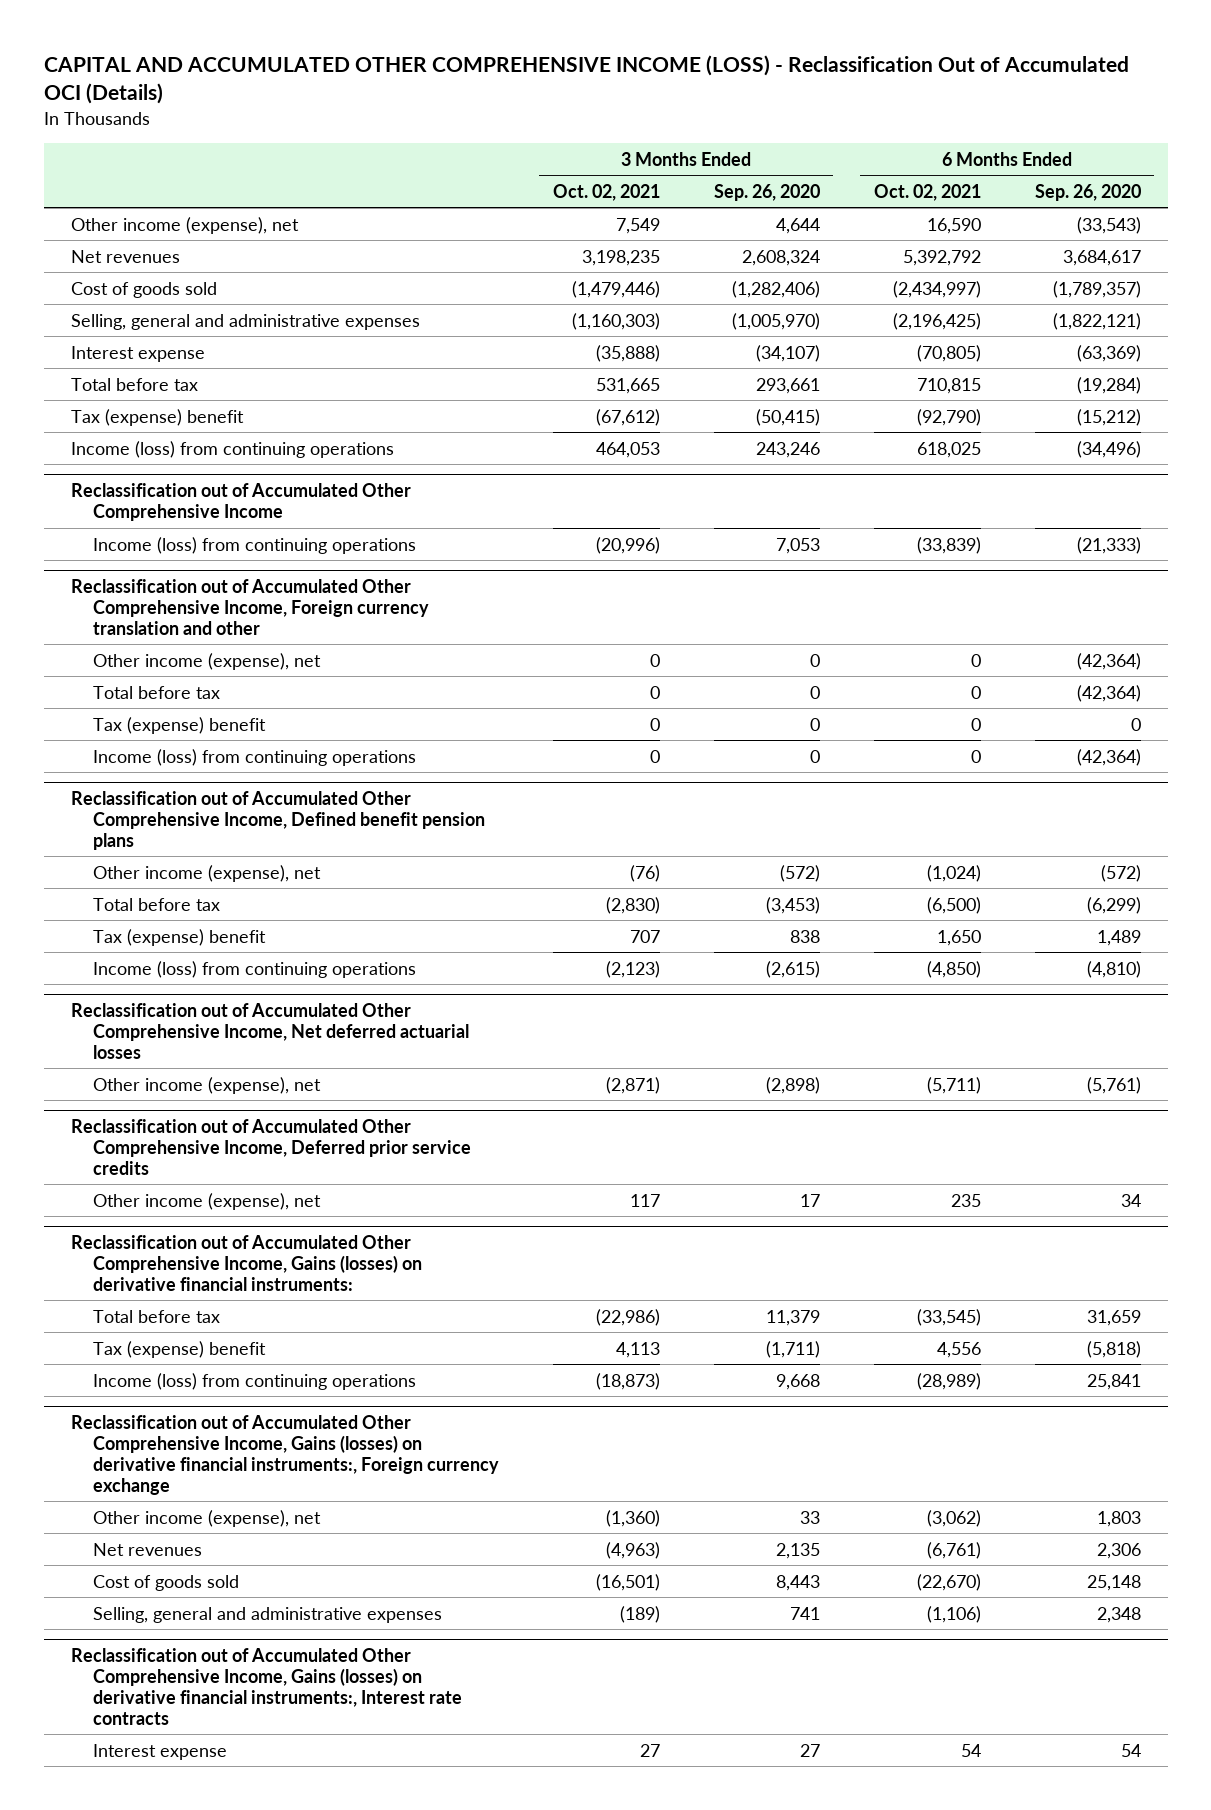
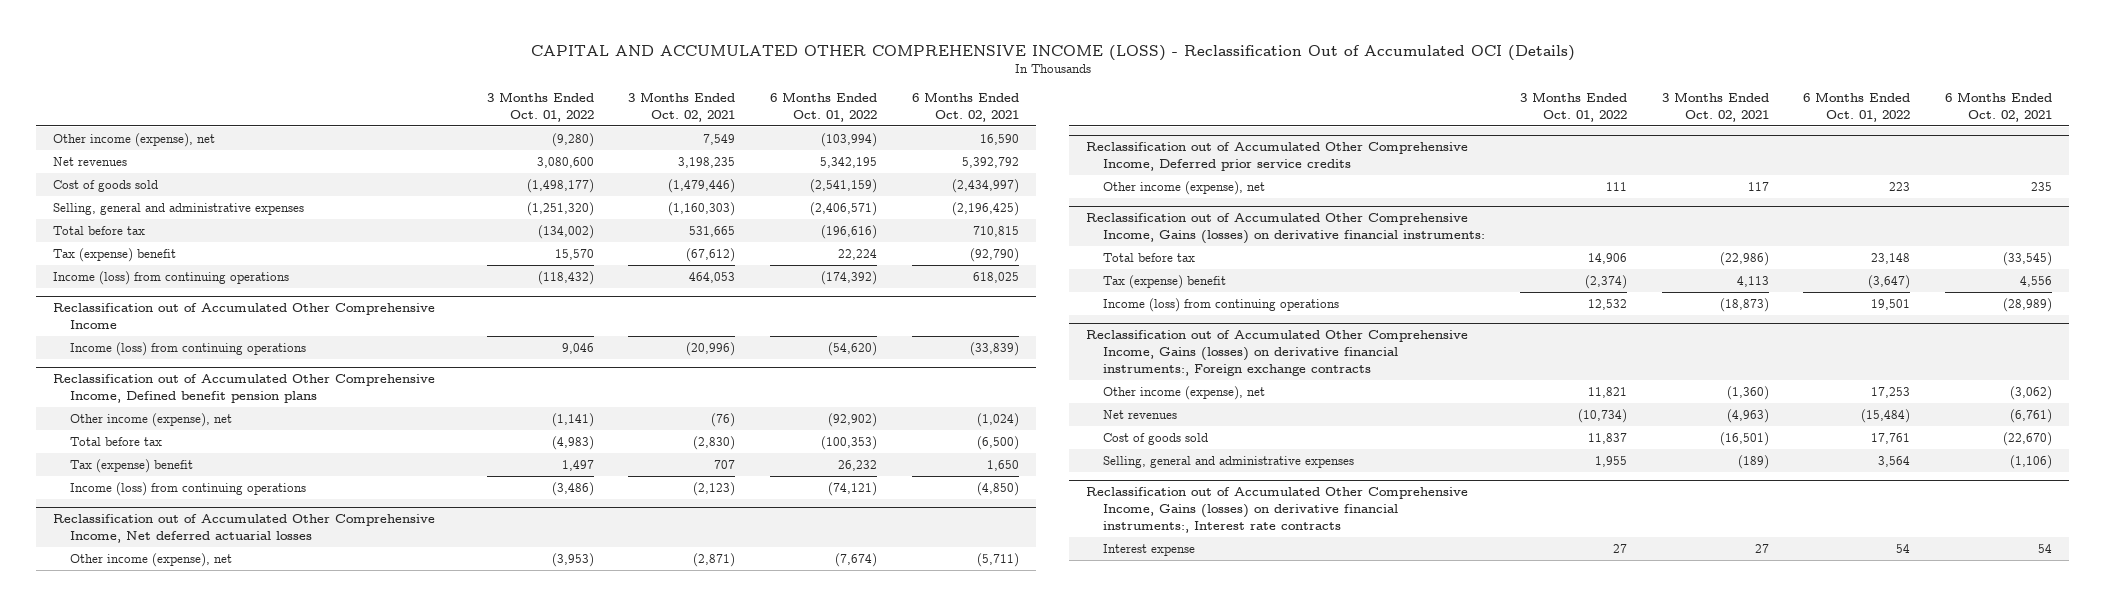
[713,183,820,201] Sep. 26, 2020 -> none
[1034,183,1141,201] Sep. 26, 2020 -> none
none -> [486,92,594,123] 3 Months Ended Oct. 01, 2022
none -> [770,92,878,123] 6 Months Ended Oct. 01, 2022
[70,345,205,362] Interest expense -> none
[70,579,429,636] Reclassification out of Accumulated Other Comprehensive Income, Foreign currency translation and other -> none
[92,652,321,670] Other income (expense), net -> none
[92,685,220,699] Total before tax -> none
[92,716,266,734] Tax (expense) benefit -> none
[92,748,416,766] Income (loss) from continuing operations -> none
[70,1415,499,1496] Reclassification out of Accumulated Other Comprehensive Income, Gains (losses) on derivative financial instruments:, Foreign currency exchange -> [1086,330,1469,377] Reclassification out of Accumulated Other Comprehensive Income, Gains (losses) on derivative financial instruments:, Foreign exchange contracts

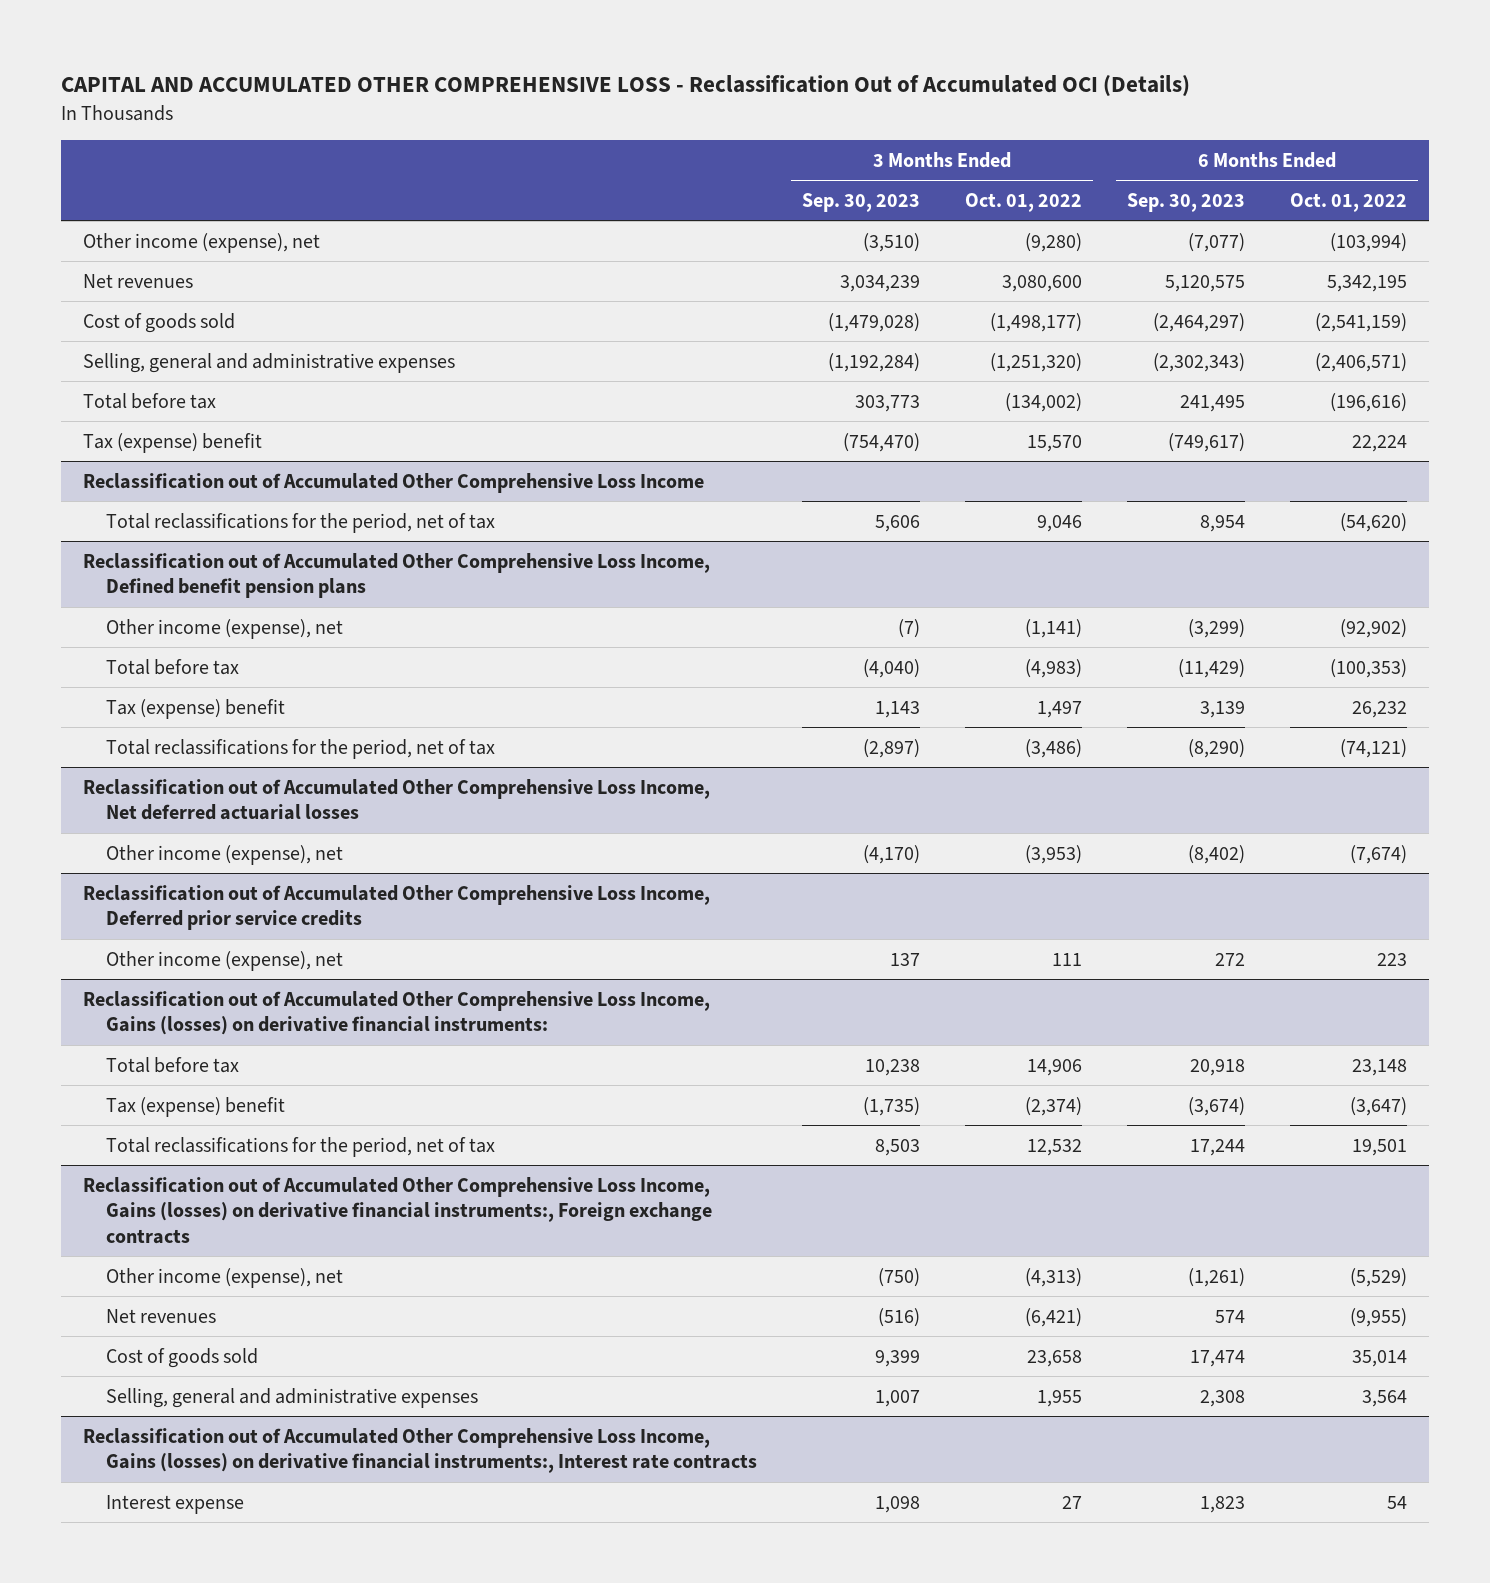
[530,44,1575,61] CAPITAL AND ACCUMULATED OTHER COMPREHENSIVE INCOME (LOSS) - Reclassification Out of Accumulated OCI (Details) -> [60,75,1190,98] CAPITAL AND ACCUMULATED OTHER COMPREHENSIVE LOSS - Reclassification Out of Accumulated OCI (Details)
[628,92,736,123] 3 Months Ended Oct. 02, 2021 -> none
[911,92,1019,123] 6 Months Ended Oct. 02, 2021 -> none
none -> [802,192,921,212] Sep. 30, 2023
none -> [1126,192,1245,212] Sep. 30, 2023
[53,270,290,285] Income (loss) from continuing operations -> none
[53,303,436,330] Reclassification out of Accumulated Other Comprehensive Income -> [83,472,705,493] Reclassification out of Accumulated Other Comprehensive Loss Income
[69,341,306,356] Income (loss) from continuing operations -> [106,512,496,533] Total reclassifications for the period, net of tax
[53,374,436,404] Reclassification out of Accumulated Other Comprehensive Income, Defined benefit pension plans -> [83,552,711,599] Reclassification out of Accumulated Other Comprehensive Loss Income, Defined benefit pension plans
[69,481,306,496] Income (loss) from continuing operations -> [106,738,496,759] Total reclassifications for the period, net of tax
[53,514,436,544] Reclassification out of Accumulated Other Comprehensive Income, Net deferred actuarial losses -> [83,778,711,821] Reclassification out of Accumulated Other Comprehensive Loss Income, Net deferred actuarial losses
[1086,142,1469,172] Reclassification out of Accumulated Other Comprehensive Income, Deferred prior service credits -> [83,884,711,931] Reclassification out of Accumulated Other Comprehensive Loss Income, Deferred prior service credits
[1086,213,1486,245] Reclassification out of Accumulated Other Comprehensive Income, Gains (losses) on derivative financial instruments: -> [83,990,711,1036] Reclassification out of Accumulated Other Comprehensive Loss Income, Gains (losses) on derivative financial instruments:
[1103,297,1340,312] Income (loss) from continuing operations -> [106,1136,496,1157] Total reclassifications for the period, net of tax
[1086,330,1469,377] Reclassification out of Accumulated Other Comprehensive Income, Gains (losses) on derivative financial instruments:, Foreign exchange contracts -> [83,1176,713,1244] Reclassification out of Accumulated Other Comprehensive Loss Income, Gains (losses) on derivative financial instruments:, Foreign exchange contracts
[1587,386,1627,398] 11,821 -> [1025,1267,1083,1287] (4,313)
[1871,386,1911,398] 17,253 -> [1349,1267,1407,1287] (5,529)
[1577,408,1627,423] (10,734) -> [1025,1307,1083,1327] (6,421)
[1861,408,1911,423] (15,484) -> [1349,1307,1407,1327] (9,955)
[1587,432,1627,444] 11,837 -> [1027,1349,1083,1367] 23,658
[1871,432,1911,444] 17,761 -> [1351,1349,1407,1367] 35,014
[1086,487,1469,534] Reclassification out of Accumulated Other Comprehensive Income, Gains (losses) on derivative financial instruments:, Interest rate contracts -> [83,1427,758,1474] Reclassification out of Accumulated Other Comprehensive Loss Income, Gains (losses) on derivative financial instruments:, Interest rate contracts

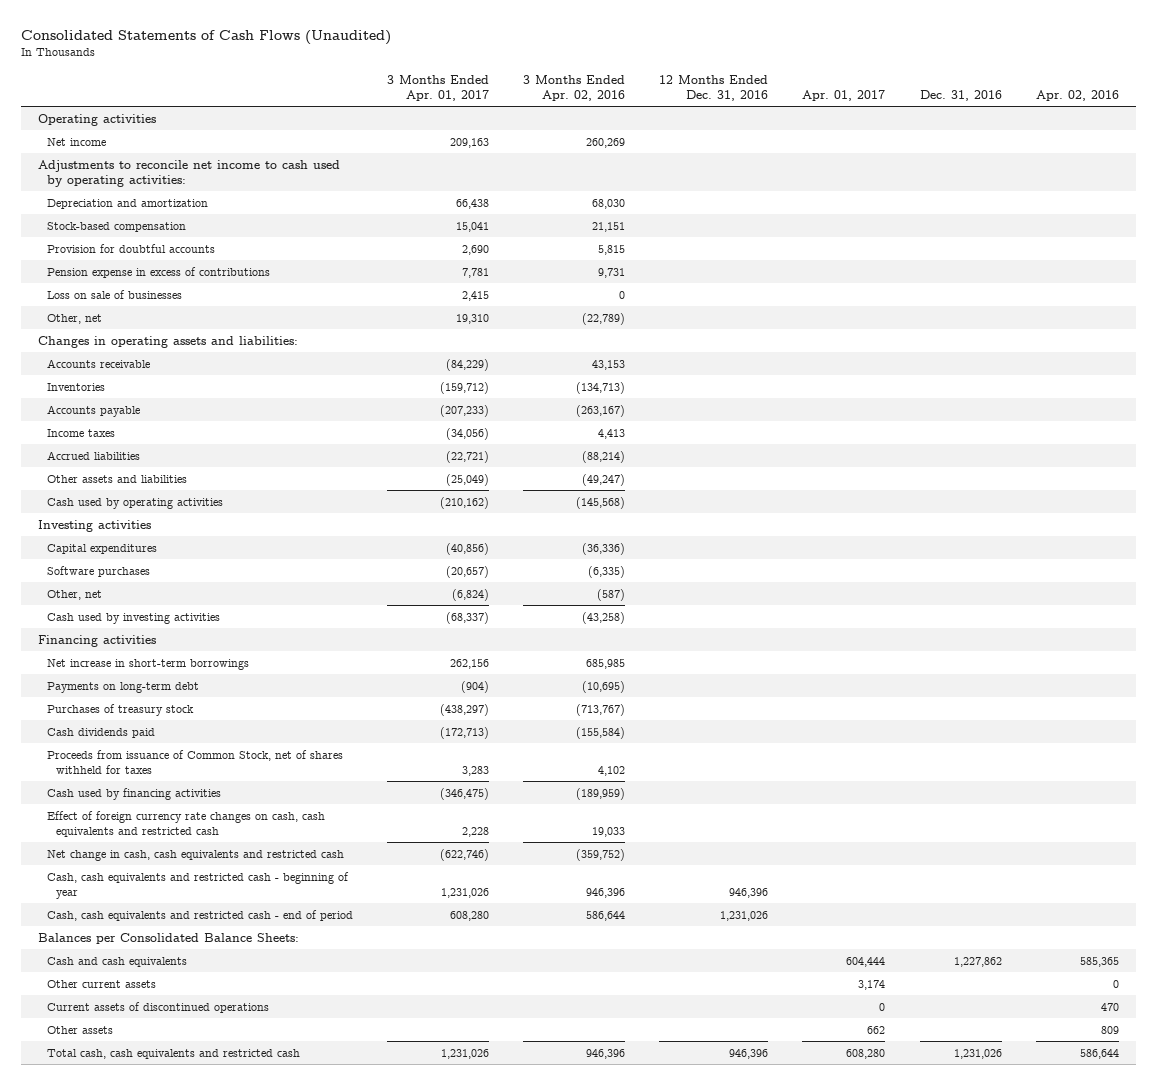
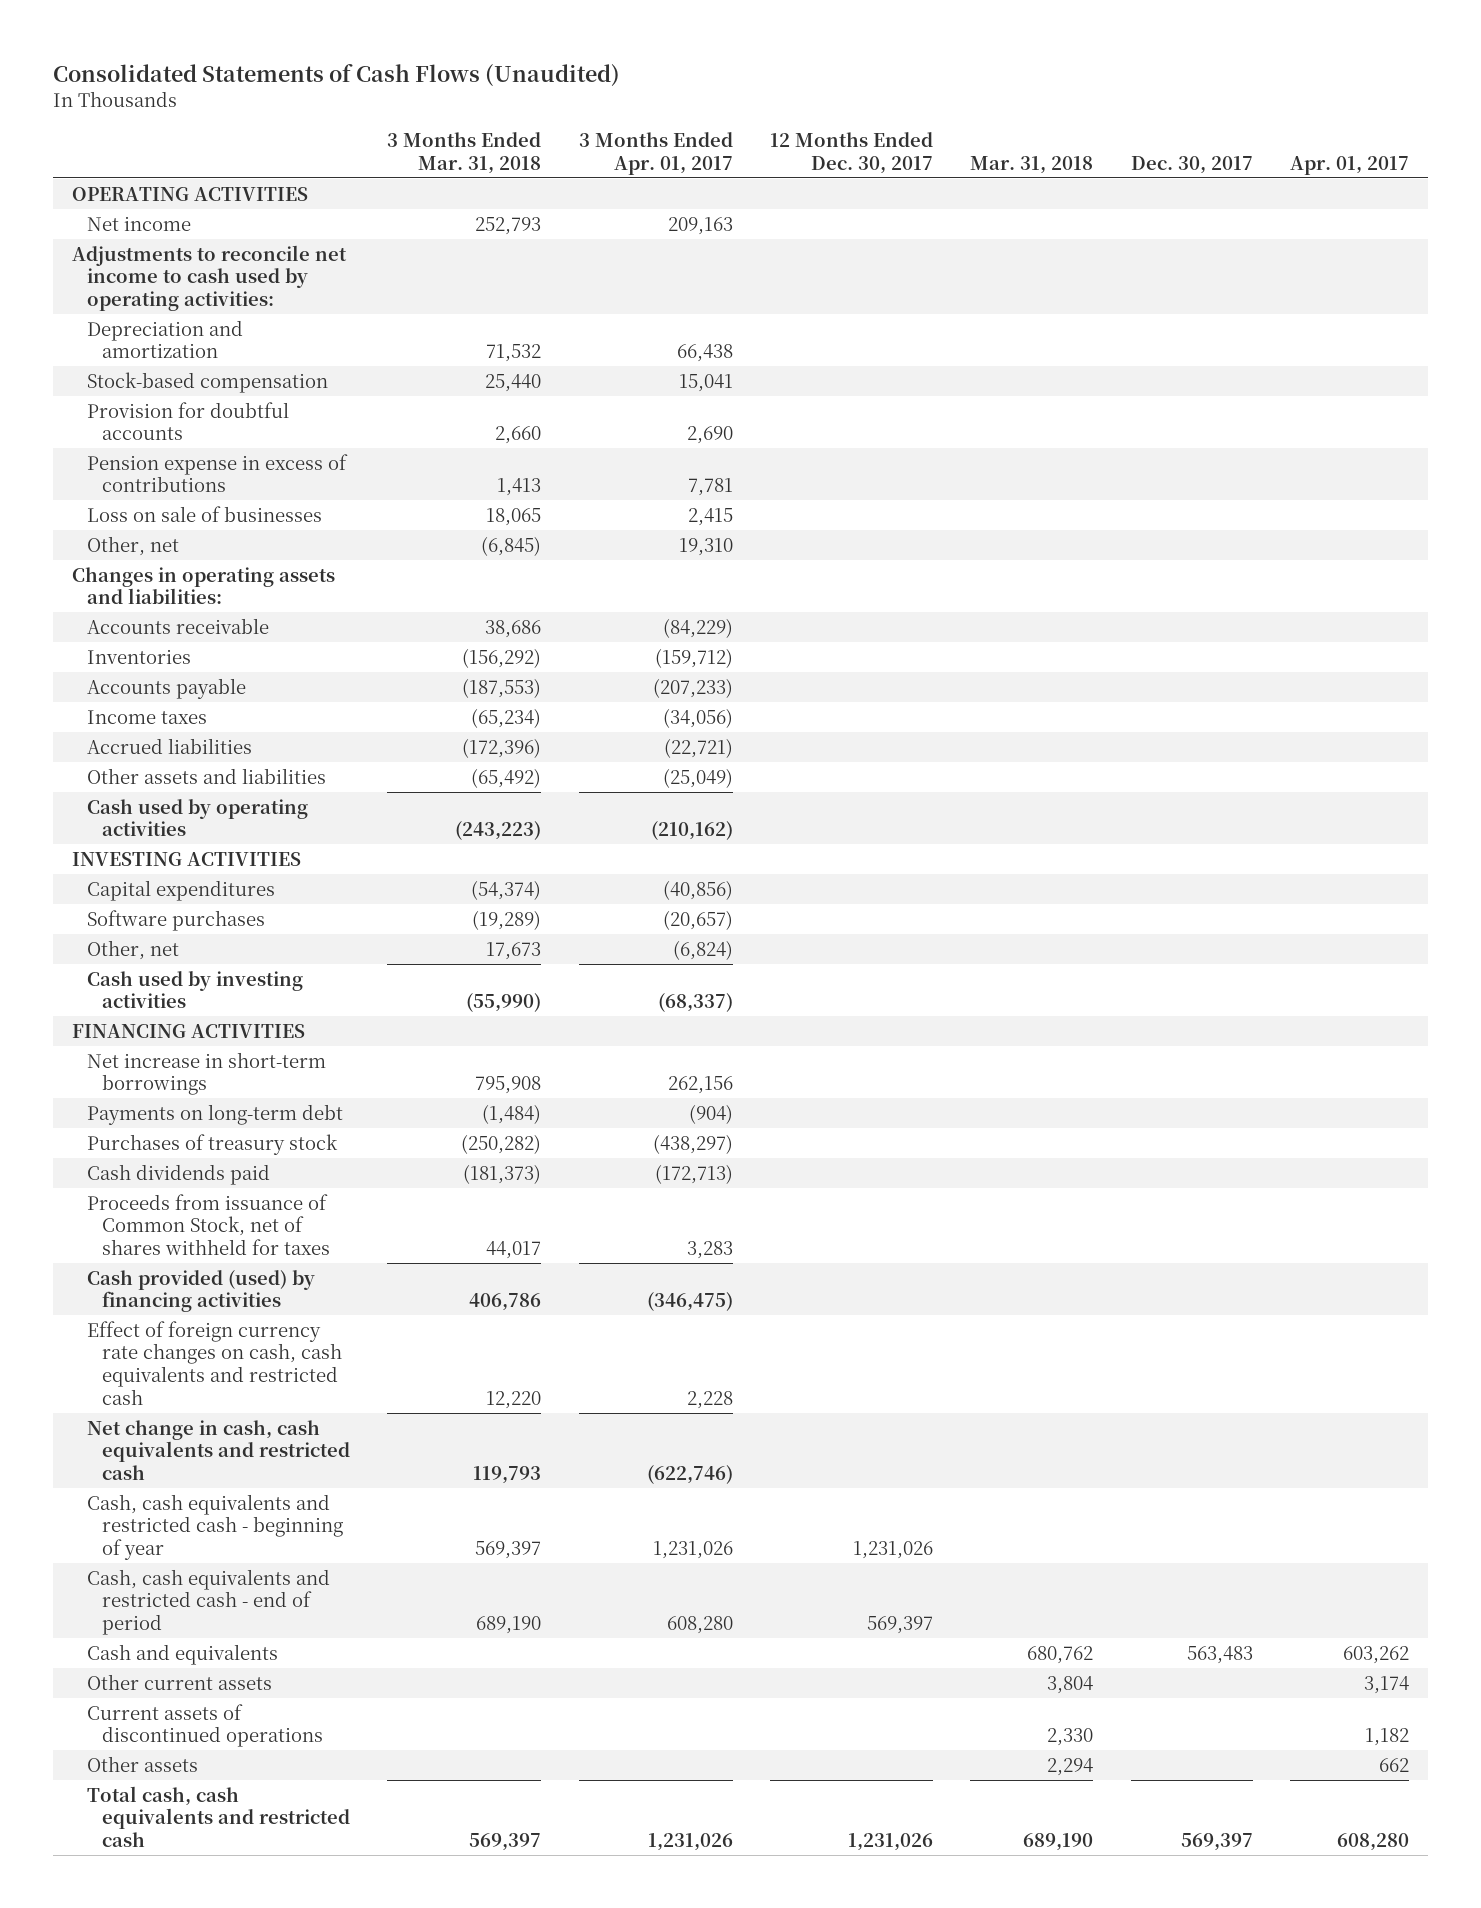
[523,75,626,101] 3 Months Ended Apr. 02, 2016 -> none
[659,75,769,101] 12 Months Ended Dec. 31, 2016 -> none
[919,89,1002,101] Dec. 31, 2016 -> none
[1035,89,1119,101] Apr. 02, 2016 -> none
none -> [387,132,542,174] 3 Months Ended Mar. 31, 2018
none -> [770,132,934,174] 12 Months Ended Dec. 30, 2017
none -> [970,155,1094,174] Mar. 31, 2018
none -> [1130,155,1253,174] Dec. 30, 2017
[37,113,156,126] Operating activities -> [71,186,308,201] OPERATING ACTIVITIES
[37,519,151,532] Investing activities -> [71,851,301,866] INVESTING ACTIVITIES
[37,634,156,647] Financing activities -> [71,1023,305,1038] FINANCING ACTIVITIES
[46,787,221,800] Cash used by financing activities -> [86,1269,315,1313] Cash provided (used) by financing activities
[37,932,299,944] Balances per Consolidated Balance Sheets: -> none
[46,956,187,967] Cash and cash equivalents -> [86,1643,278,1665] Cash and equivalents
[846,956,886,967] 604,444 -> [1343,1645,1410,1664] 603,262
[879,1002,886,1011] 0 -> [1365,1728,1410,1747] 1,182

